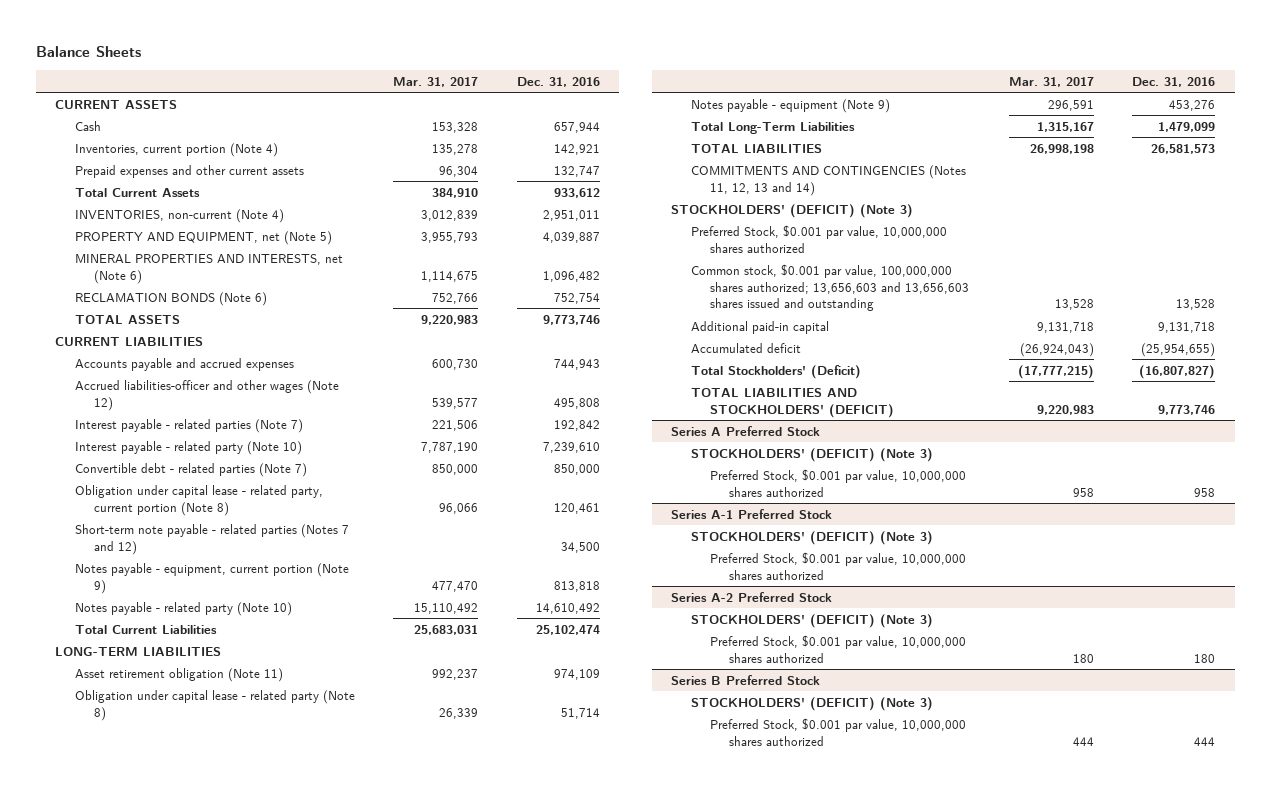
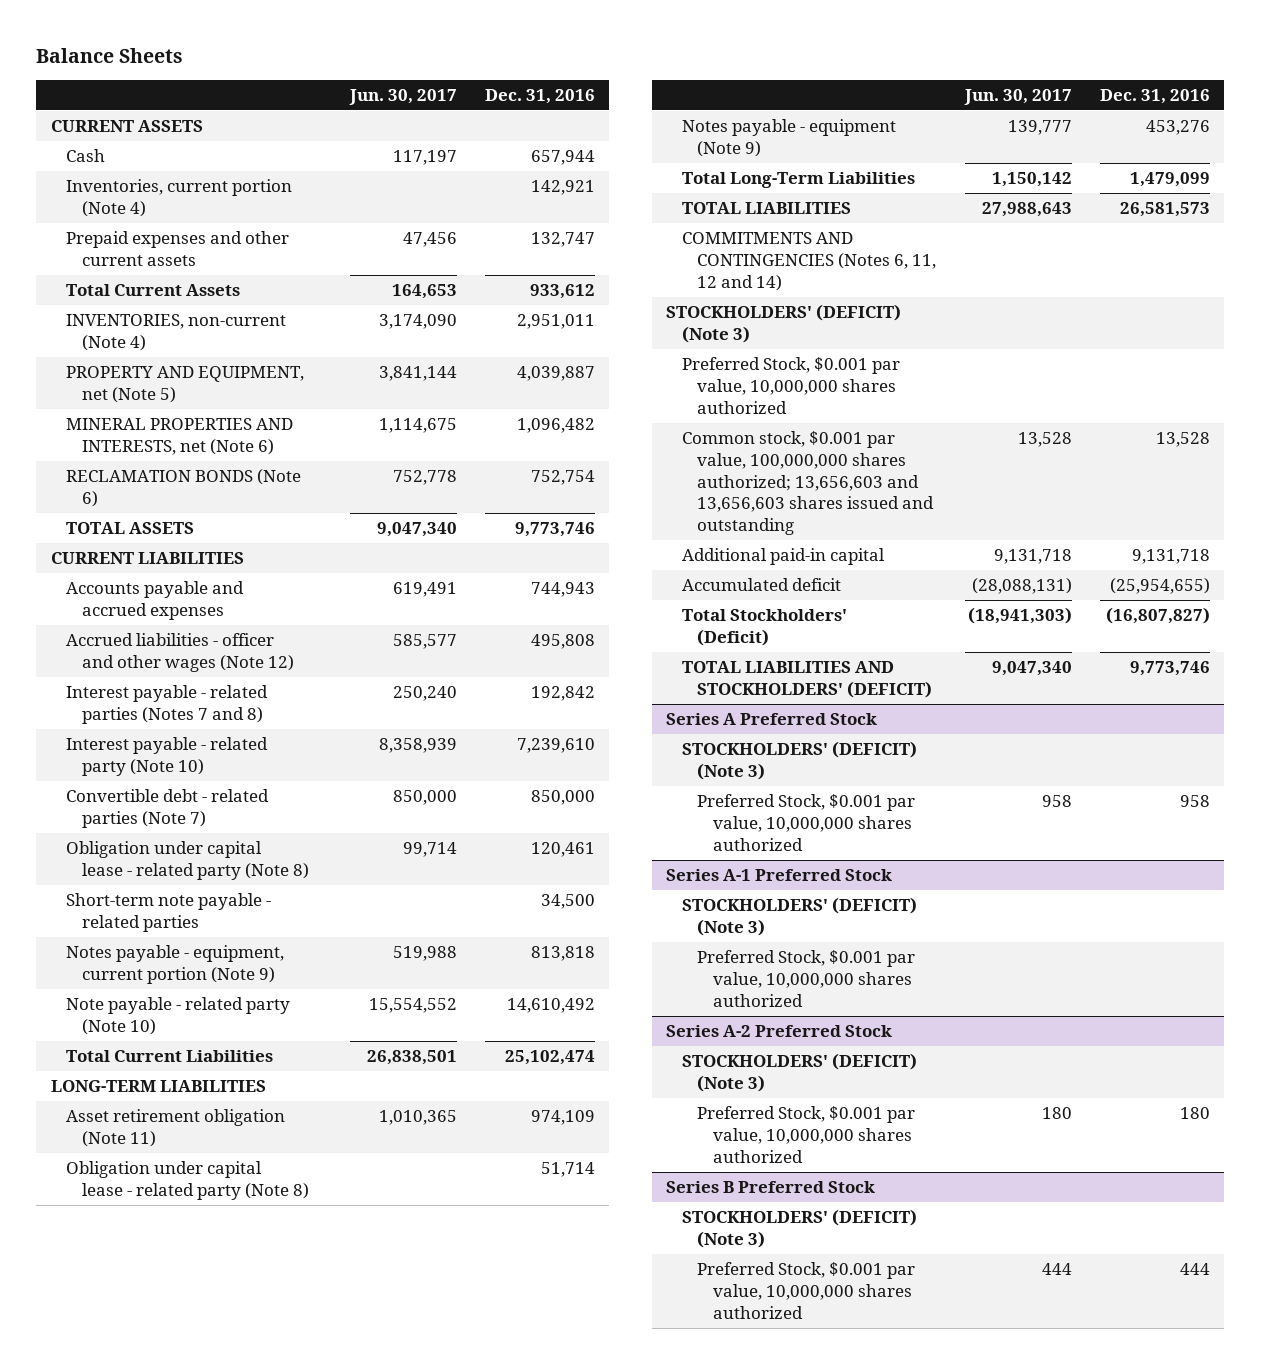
[393,76,479,87] Mar. 31, 2017 -> none
none -> [348,88,457,105] Jun. 30, 2017
[74,379,339,411] Accrued liabilities-officer and other wages (Note 12) -> [66,633,295,672] Accrued liabilities - officer and other wages (Note 12)
[74,418,303,433] Interest payable - related parties (Note 7) -> [66,685,269,724] Interest payable - related parties (Notes 7 and 8)
[74,484,323,516] Obligation under capital lease - related party, current portion (Note 8) -> [66,841,310,880] Obligation under capital lease - related party (Note 8)
[74,523,349,555] Short-term note payable - related parties (Notes 7 and 12) -> [66,893,272,932] Short-term note payable - related parties
[74,601,292,616] Notes payable - related party (Note 10) -> [66,997,291,1035] Note payable - related party (Note 10)
[690,164,966,196] COMMITMENTS AND CONTINGENCIES (Notes 11, 12, 13 and 14) -> [681,232,937,291] COMMITMENTS AND CONTINGENCIES (Notes 6, 11, 12 and 14)

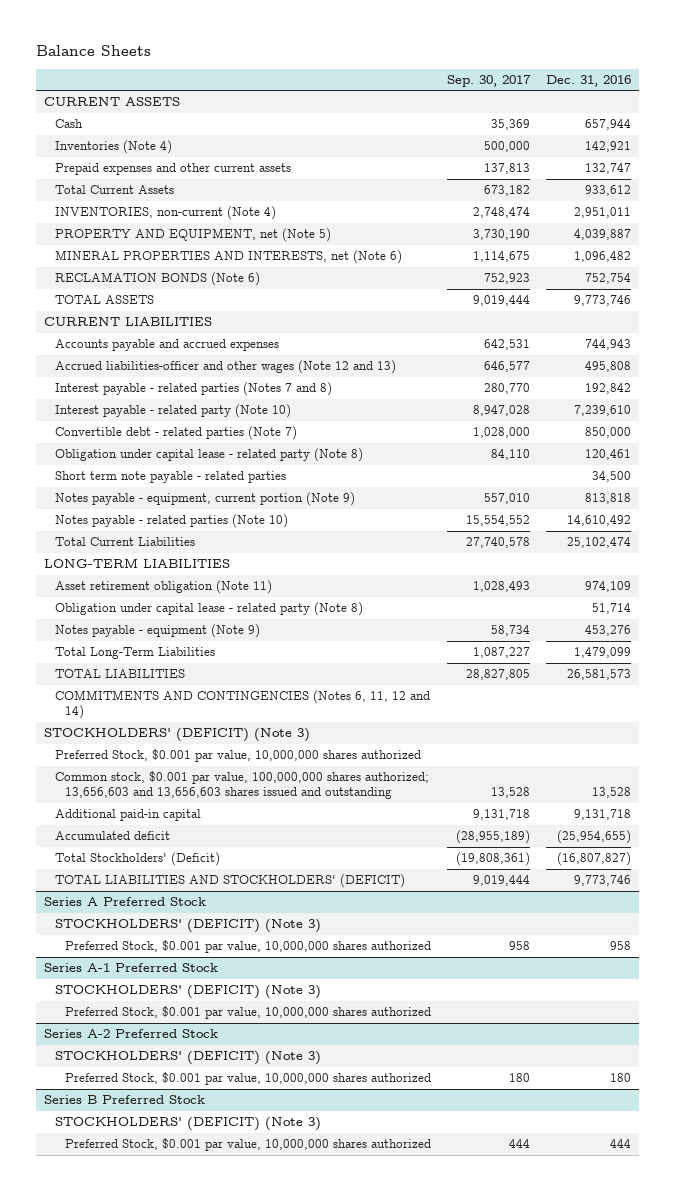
[348,88,457,105] Jun. 30, 2017 -> none
none -> [446,74,531,87] Sep. 30, 2017
[66,179,293,217] Inventories, current portion (Note 4) -> [54,140,172,155] Inventories (Note 4)
[66,633,295,672] Accrued liabilities - officer and other wages (Note 12) -> [54,360,396,375] Accrued liabilities-officer and other wages (Note 12 and 13)
[66,893,272,932] Short-term note payable - related parties -> [54,471,286,484] Short term note payable - related parties
[66,997,291,1035] Note payable - related party (Note 10) -> [54,514,288,529] Notes payable - related parties (Note 10)

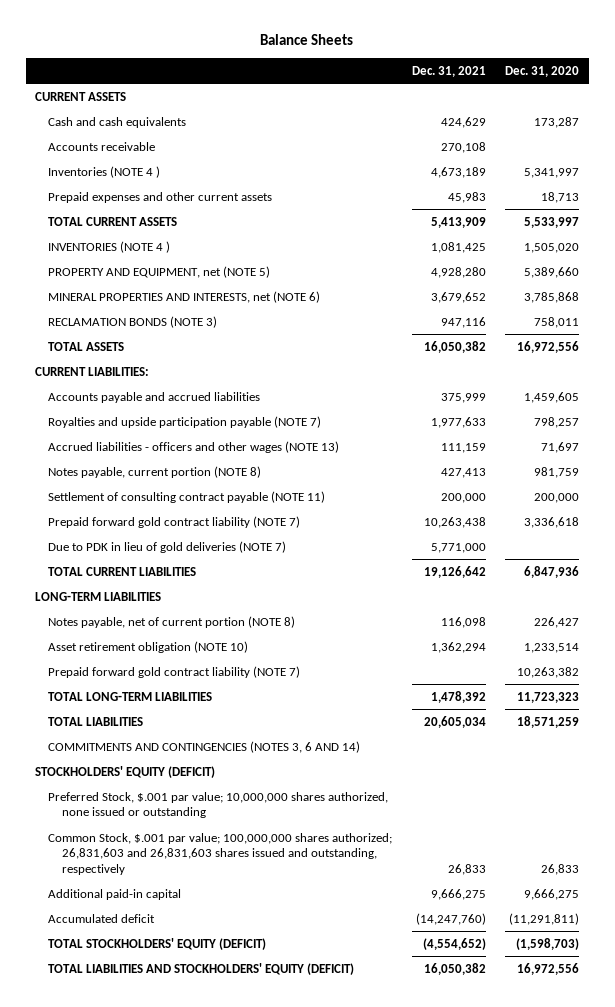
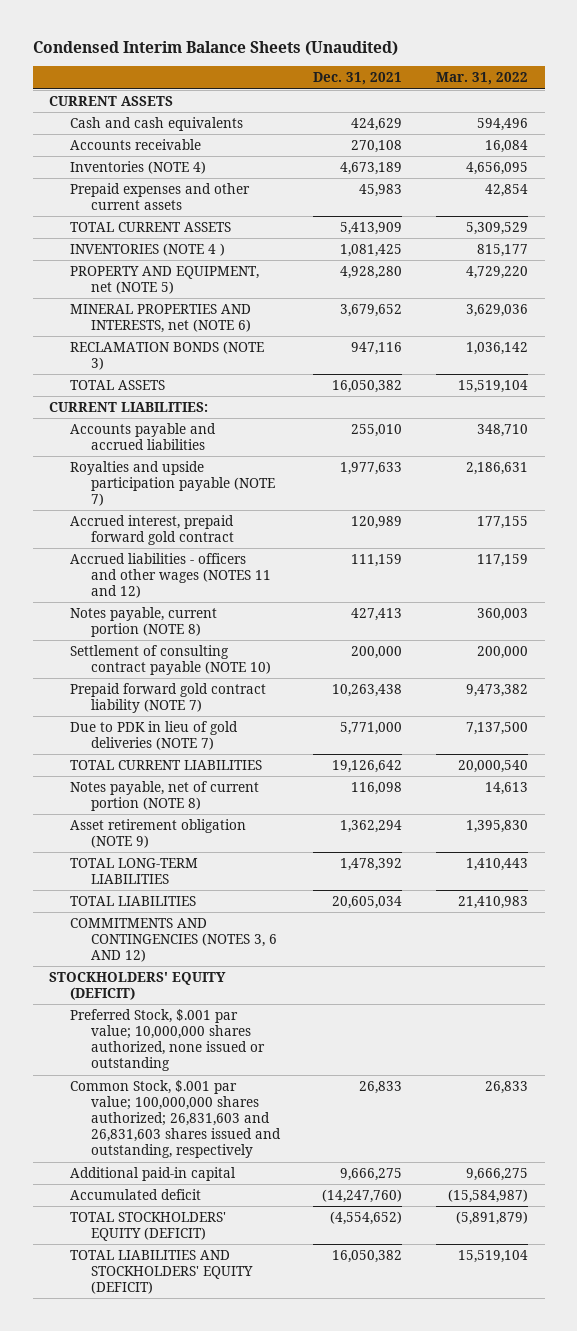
[260,34,354,46] Balance Sheets -> [32,41,398,57] Condensed Interim Balance Sheets (Unaudited)
[505,65,580,77] Dec. 31, 2020 -> none
none -> [435,72,528,86] Mar. 31, 2022
[48,165,161,178] Inventories (NOTE 4 ) -> [70,160,207,174] Inventories (NOTE 4)
[440,392,486,403] 375,999 -> [351,423,403,437] 255,010
none -> [70,514,235,546] Accrued interest, prepaid forward gold contract
[48,440,340,453] Accrued liabilities - officers and other wages (NOTE 13) -> [70,552,272,599] Accrued liabilities - officers and other wages (NOTES 11 and 12)
[48,490,326,503] Settlement of consulting contract payable (NOTE 11) -> [70,644,272,676] Settlement of consulting contract payable (NOTE 10)
[35,591,162,601] LONG-TERM LIABILITIES -> none
[48,665,301,678] Prepaid forward gold contract liability (NOTE 7) -> none
[48,640,249,653] Asset retirement obligation (NOTE 10) -> [70,818,247,849] Asset retirement obligation (NOTE 9)
[48,740,361,753] COMMITMENTS AND CONTINGENCIES (NOTES 3, 6 AND 14) -> [70,917,278,963] COMMITMENTS AND CONTINGENCIES (NOTES 3, 6 AND 12)

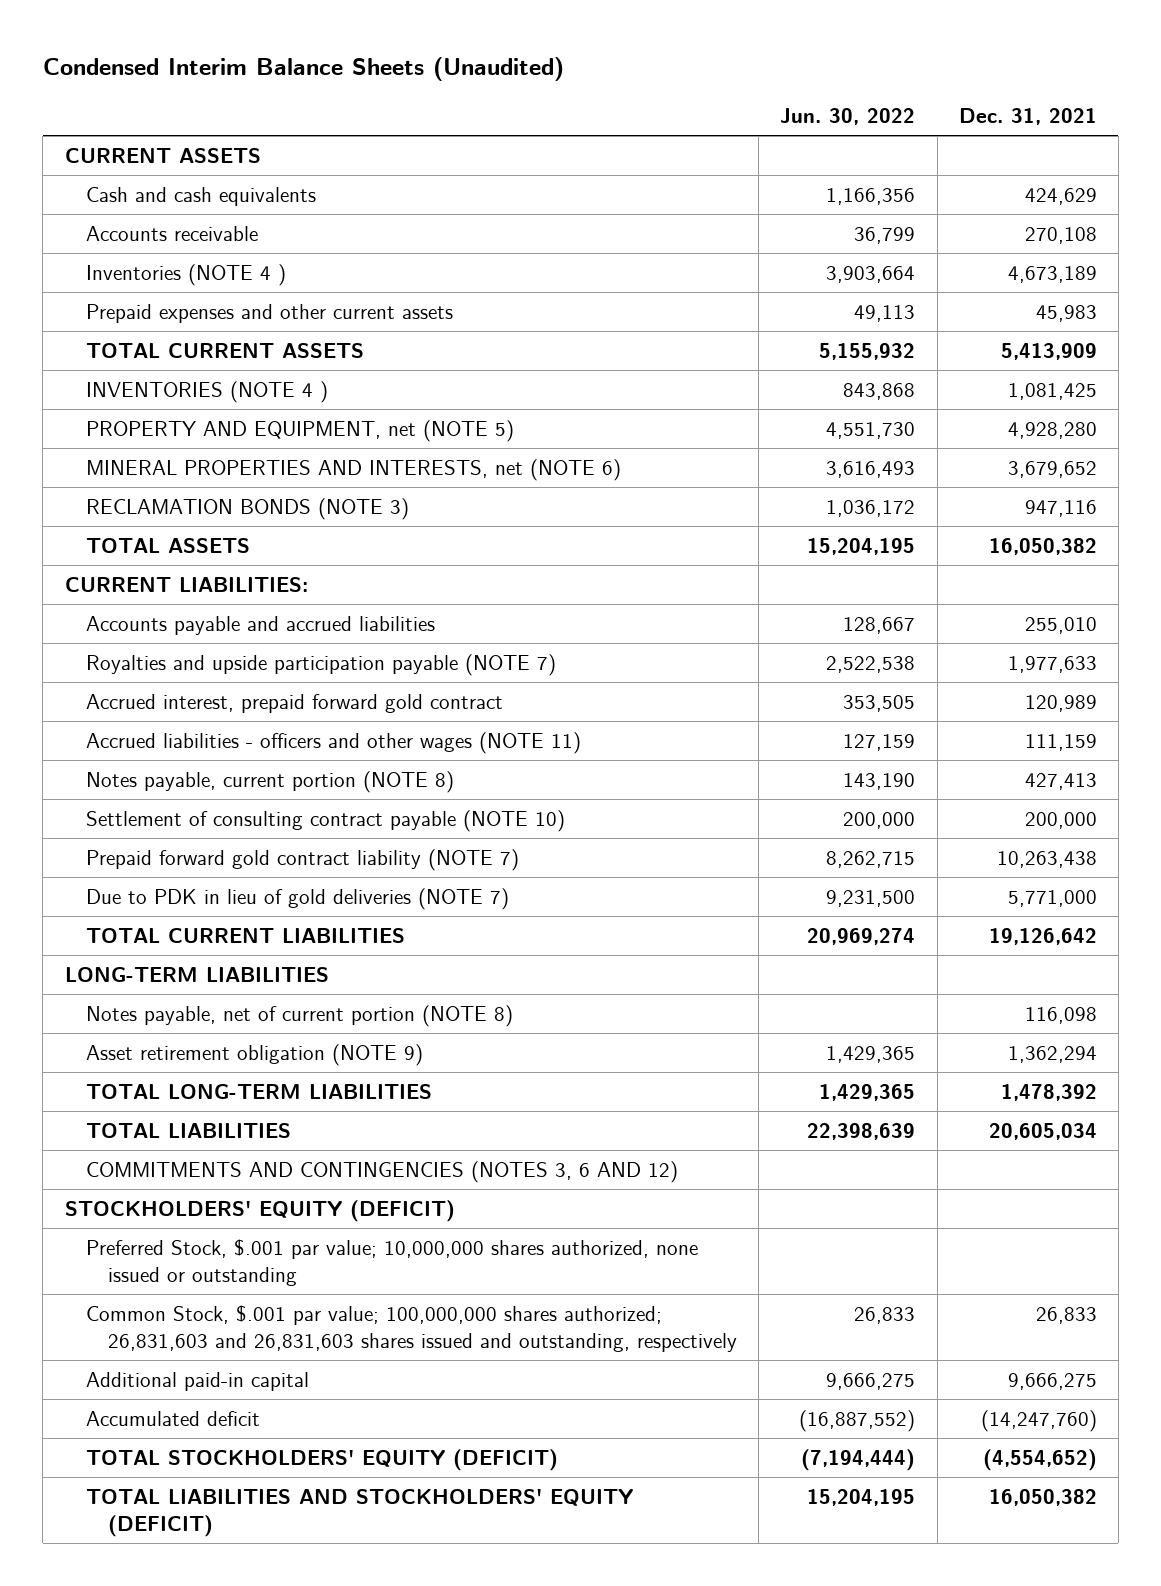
[435,72,528,86] Mar. 31, 2022 -> none
none -> [780,107,916,125] Jun. 30, 2022
[70,160,207,174] Inventories (NOTE 4) -> [86,263,287,286] Inventories (NOTE 4 )
[70,552,272,599] Accrued liabilities - officers and other wages (NOTES 11 and 12) -> [86,731,582,754] Accrued liabilities - officers and other wages (NOTE 11)
none -> [64,966,329,982] LONG-TERM LIABILITIES

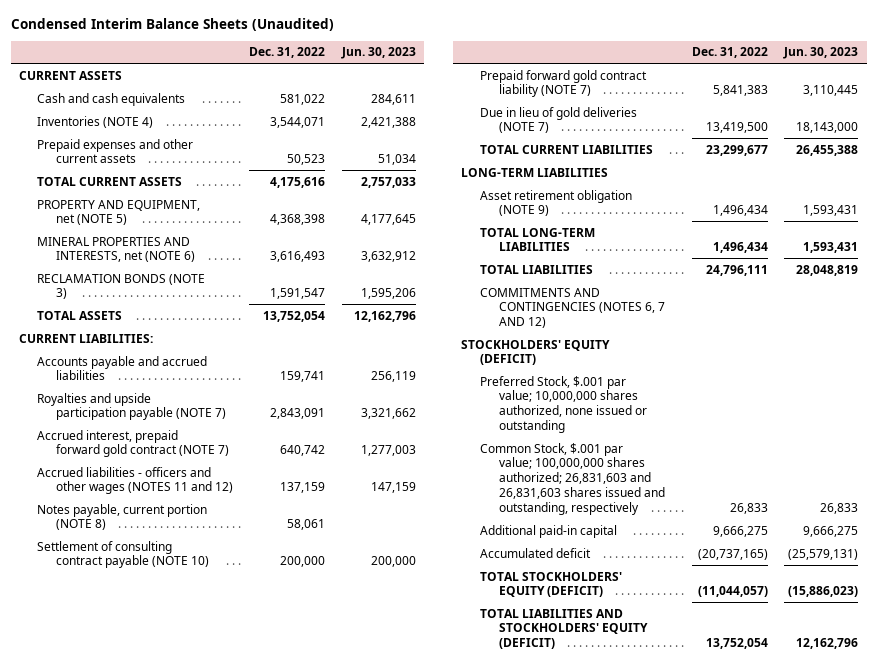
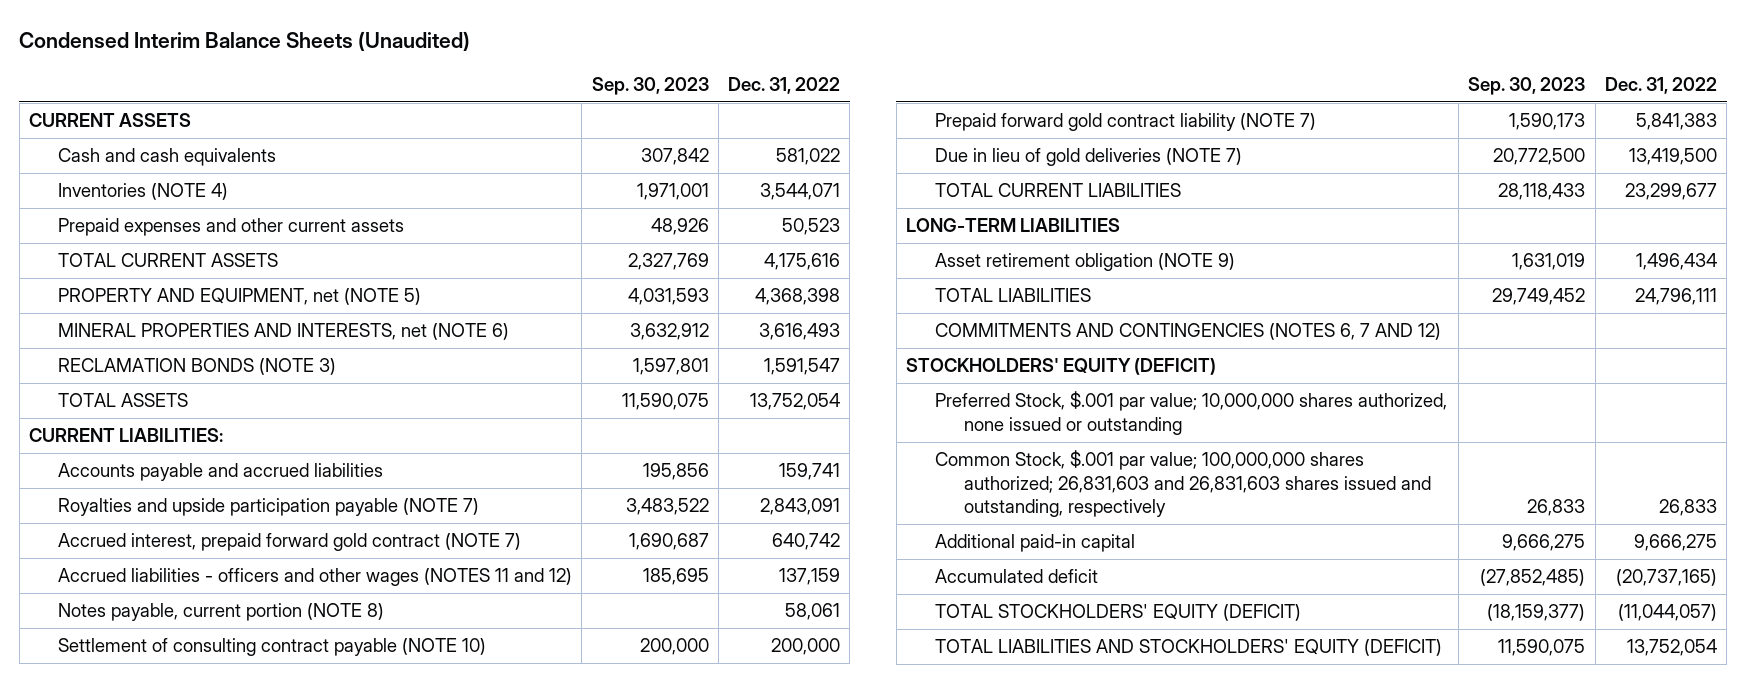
[340,47,416,60] Jun. 30, 2023 -> none
none -> [591,76,709,95] Sep. 30, 2023
[480,227,596,252] TOTAL LONG-TERM LIABILITIES -> none

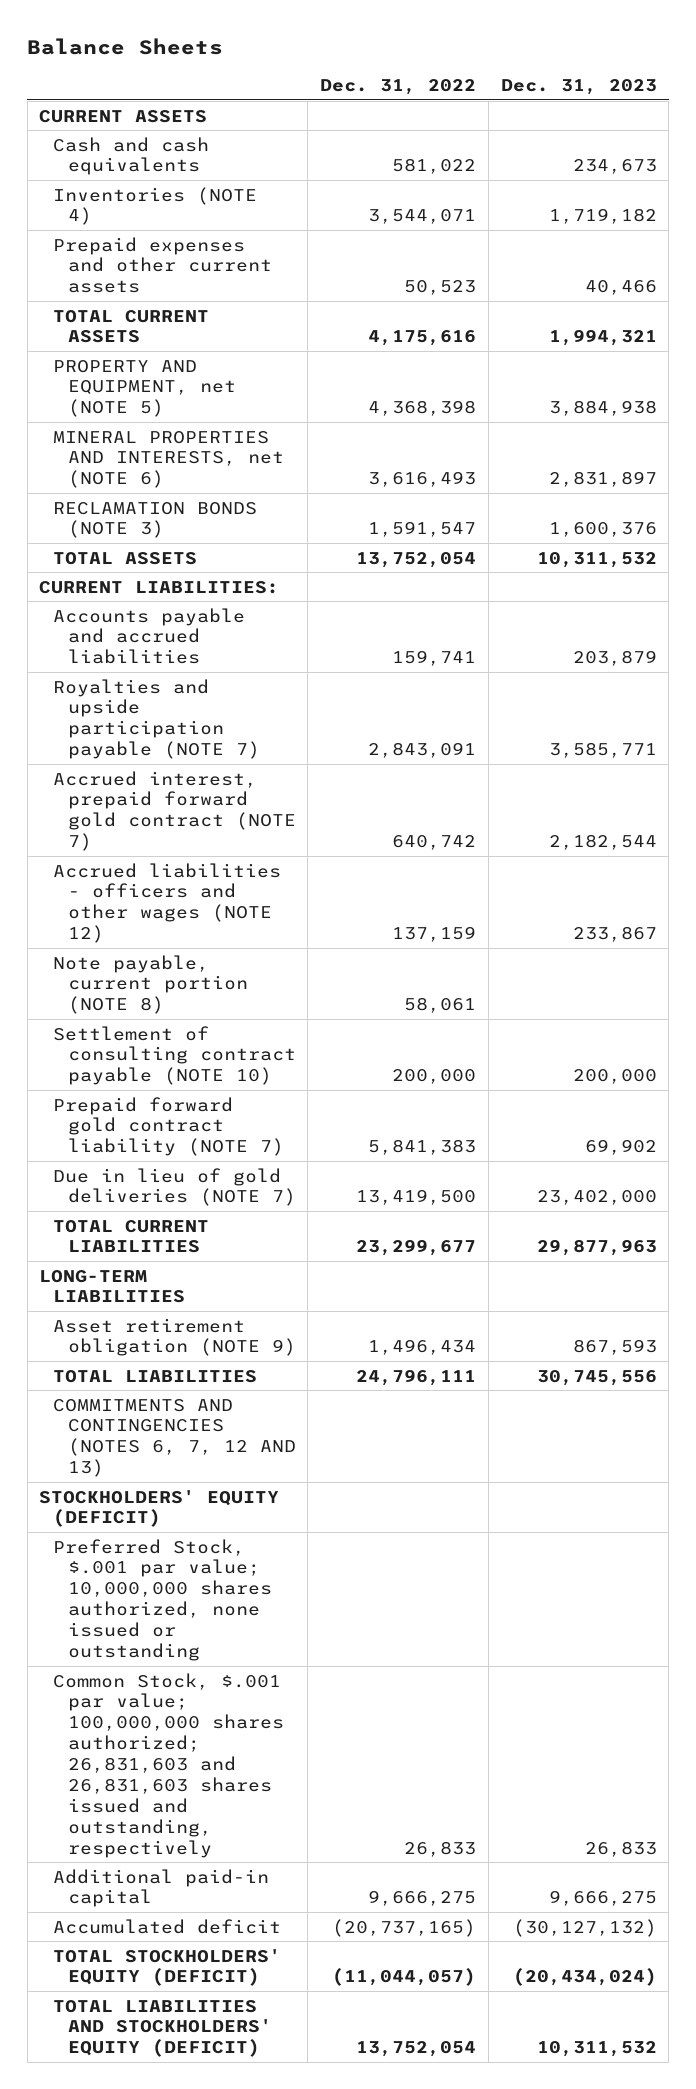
[19,31,471,52] Condensed Interim Balance Sheets (Unaudited) -> [27,37,224,55] Balance Sheets
[591,76,709,95] Sep. 30, 2023 -> none
none -> [500,79,657,96] Dec. 31, 2023
[57,568,572,587] Accrued liabilities - officers and other wages (NOTES 11 and 12) -> [53,862,282,944] Accrued liabilities - officers and other wages (NOTE 12)
[57,603,384,622] Notes payable, current portion (NOTE 8) -> [53,954,248,1015] Note payable, current portion (NOTE 8)
[934,323,1441,341] COMMITMENTS AND CONTINGENCIES (NOTES 6, 7 AND 12) -> [53,1398,296,1478] COMMITMENTS AND CONTINGENCIES (NOTES 6, 7, 12 AND 13)

